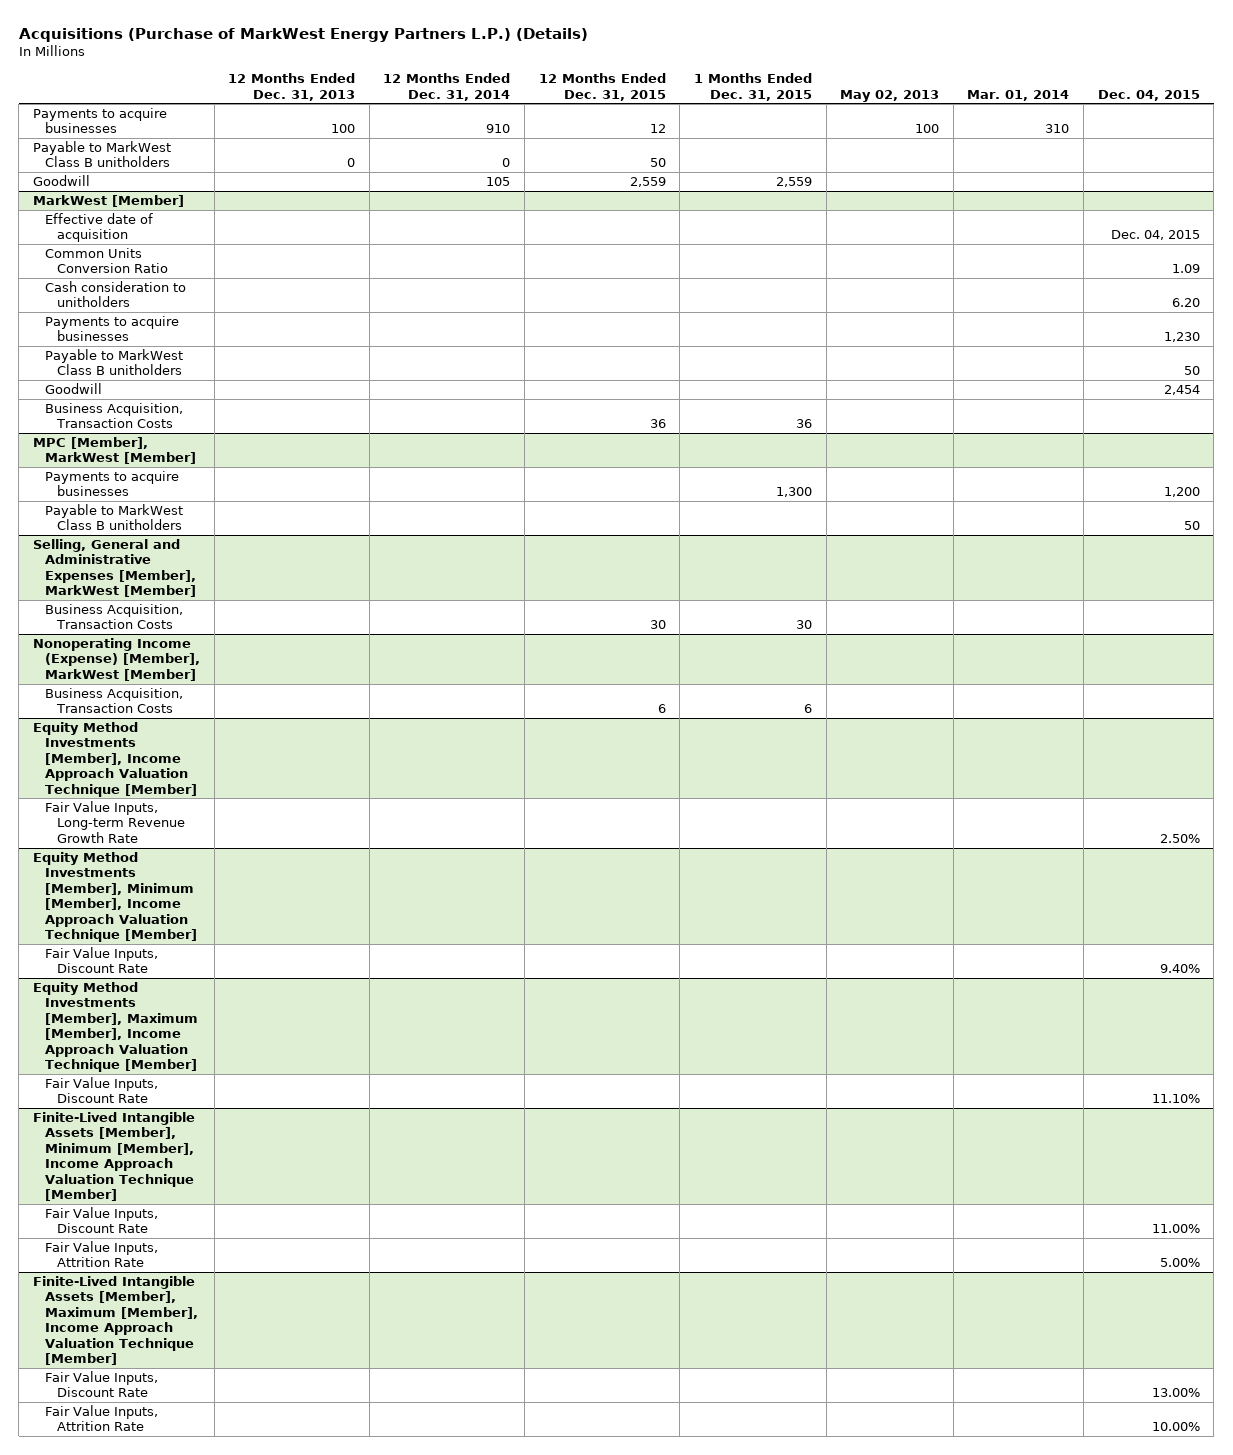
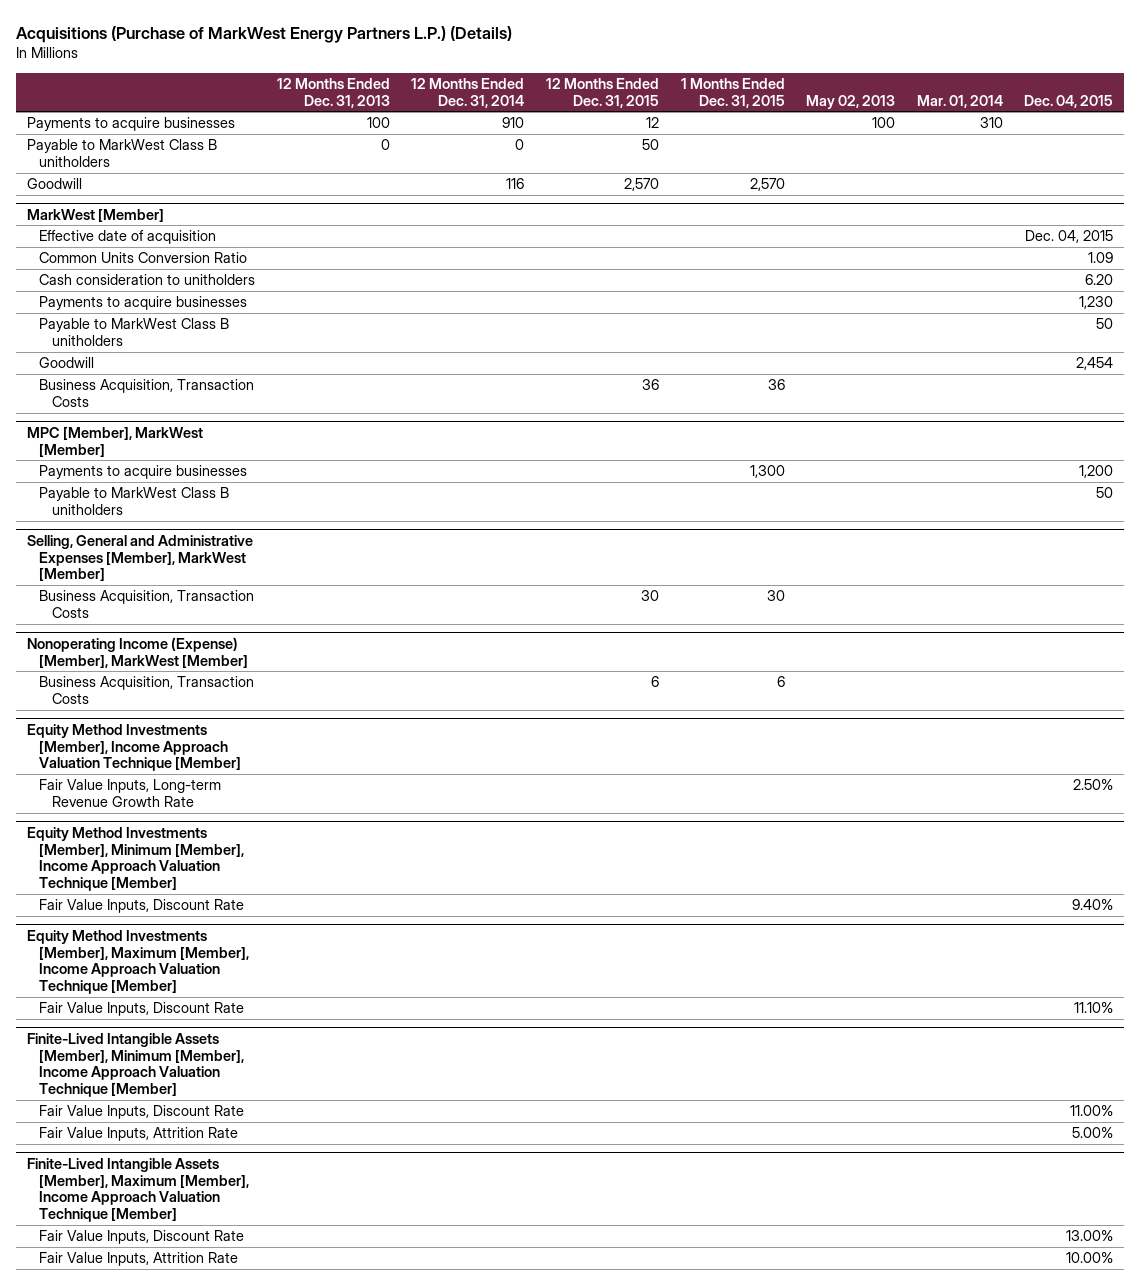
[486,177,511,187] 105 -> [506,178,525,190] 116
[629,177,666,188] 2,559 -> [623,178,659,192] 2,570
[775,177,812,188] 2,559 -> [749,178,785,192] 2,570

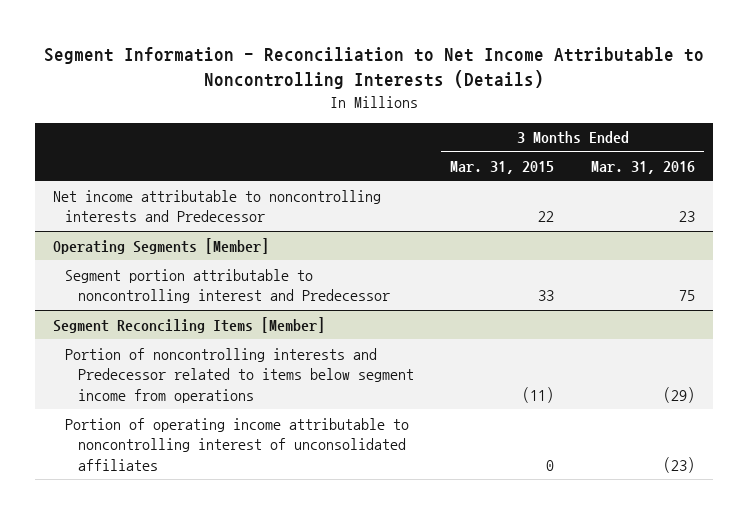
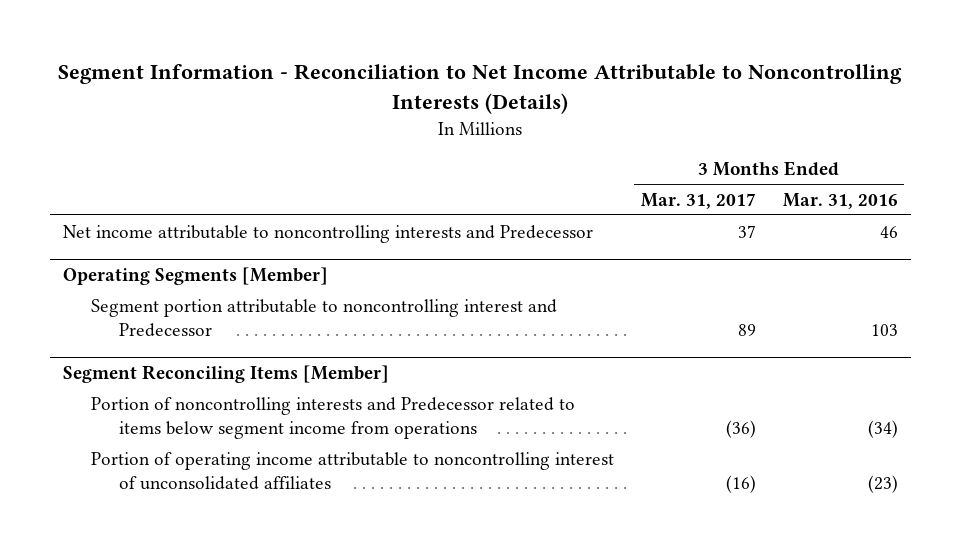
[450,161,555,175] Mar. 31, 2015 -> none
none -> [640,192,756,209] Mar. 31, 2017
[678,211,695,223] 23 -> [879,225,898,238] 46
[678,290,695,302] 75 -> [870,323,898,336] 103
[662,387,695,404] (29) -> [867,419,898,438] (34)

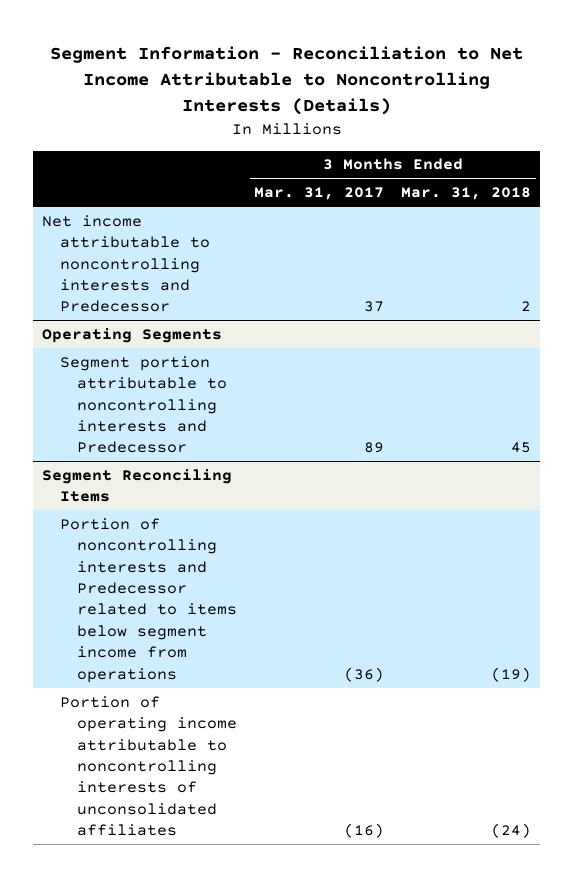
[782,192,898,209] Mar. 31, 2016 -> none
none -> [401,187,532,201] Mar. 31, 2018
[63,266,329,285] Operating Segments [Member] -> [41,327,222,343] Operating Segments
[91,298,558,337] Segment portion attributable to noncontrolling interest and Predecessor -> [59,355,228,454] Segment portion attributable to noncontrolling interests and Predecessor
[63,364,390,383] Segment Reconciling Items [Member] -> [41,468,232,503] Segment Reconciling Items
[91,451,615,490] Portion of operating income attributable to noncontrolling interest of unconsolidated affiliates -> [59,695,238,837] Portion of operating income attributable to noncontrolling interests of unconsolidated affiliates

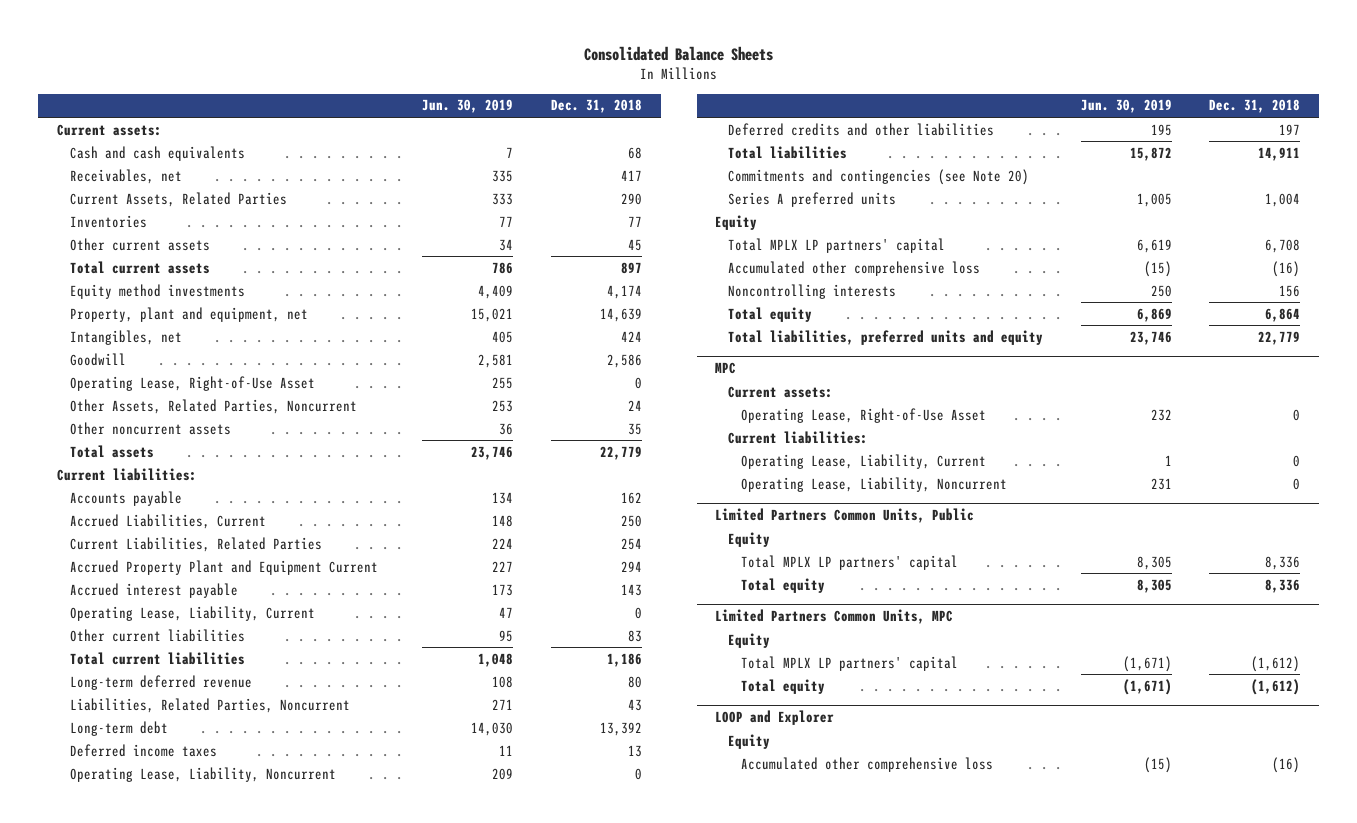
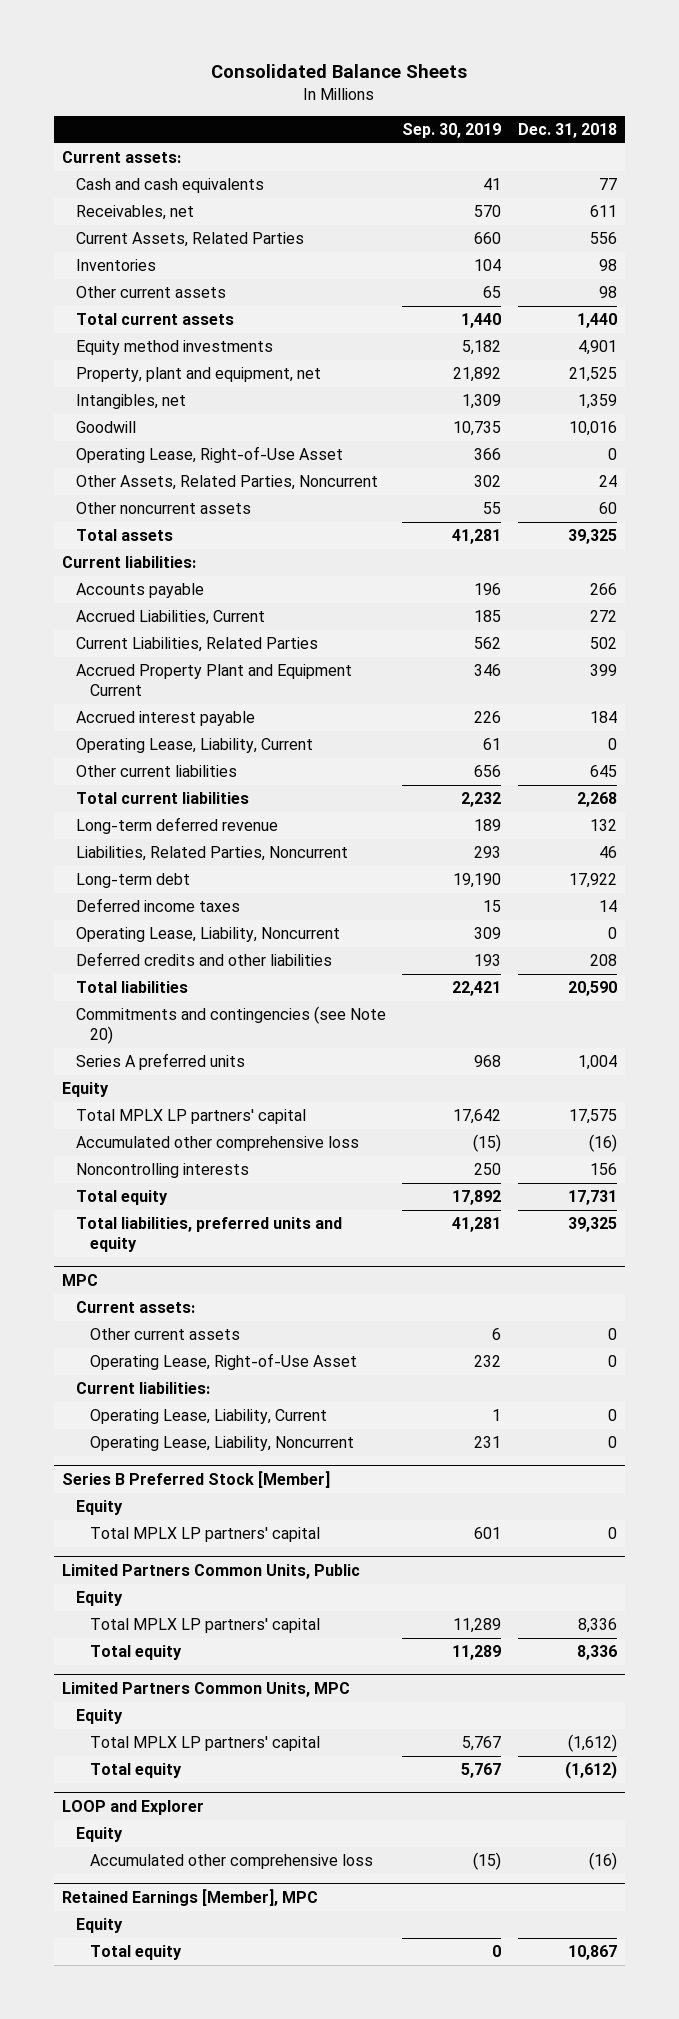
[422,99,514,114] Jun. 30, 2019 -> none
none -> [402,122,502,138] Sep. 30, 2019
[627,146,642,159] 68 -> [598,178,617,191] 77
[620,169,642,181] 417 -> [589,205,617,218] 611
[620,192,642,205] 290 -> [589,232,617,245] 556
[627,215,642,227] 77 -> [598,259,617,272] 98
[627,238,642,251] 45 -> [598,286,617,299] 98
[620,261,642,274] 897 -> [576,313,617,329] 1,440
[606,284,642,299] 4,174 -> [577,340,617,356] 4,901
[599,307,642,322] 14,639 -> [568,367,617,383] 21,525
[620,330,642,342] 424 -> [577,394,617,410] 1,359
[606,353,642,368] 2,586 -> [568,421,617,437] 10,016
[627,422,642,435] 35 -> [598,502,617,515] 60
[599,445,642,460] 22,779 -> [567,529,617,545] 39,325
[620,491,642,504] 162 -> [589,583,617,596] 266
[620,514,642,527] 250 -> [589,610,617,623] 272
[620,537,642,550] 254 -> [589,637,617,650] 502
[620,560,642,572] 294 -> [589,664,617,677] 399
[620,583,642,596] 143 -> [589,711,617,724] 184
[627,629,642,642] 83 -> [589,765,617,778] 645
[606,652,642,667] 1,186 -> [576,792,617,808] 2,268
[627,675,642,688] 80 -> [589,819,617,832] 132
[627,698,642,711] 43 -> [598,846,617,859] 46
[599,721,642,736] 13,392 -> [568,873,617,889] 17,922
[627,744,642,757] 13 -> [598,900,617,913] 14
[1279,123,1301,135] 197 -> [589,954,617,967] 208
[1258,146,1301,161] 14,911 -> [567,981,617,997] 20,590
[1265,238,1301,253] 6,708 -> [568,1109,617,1125] 17,575
[1265,307,1301,322] 6,864 -> [567,1190,617,1206] 17,731
[1258,330,1301,345] 22,779 -> [567,1217,617,1233] 39,325
none -> [90,1328,241,1341] Other current assets
none -> [61,1471,330,1489] Series B Preferred Stock [Member]
none -> [76,1500,124,1516] Equity
none -> [90,1527,321,1543] Total MPLX LP partners' capital
none -> [61,1889,318,1907] Retained Earnings [Member], MPC
none -> [76,1918,124,1934] Equity
none -> [90,1945,183,1961] Total equity

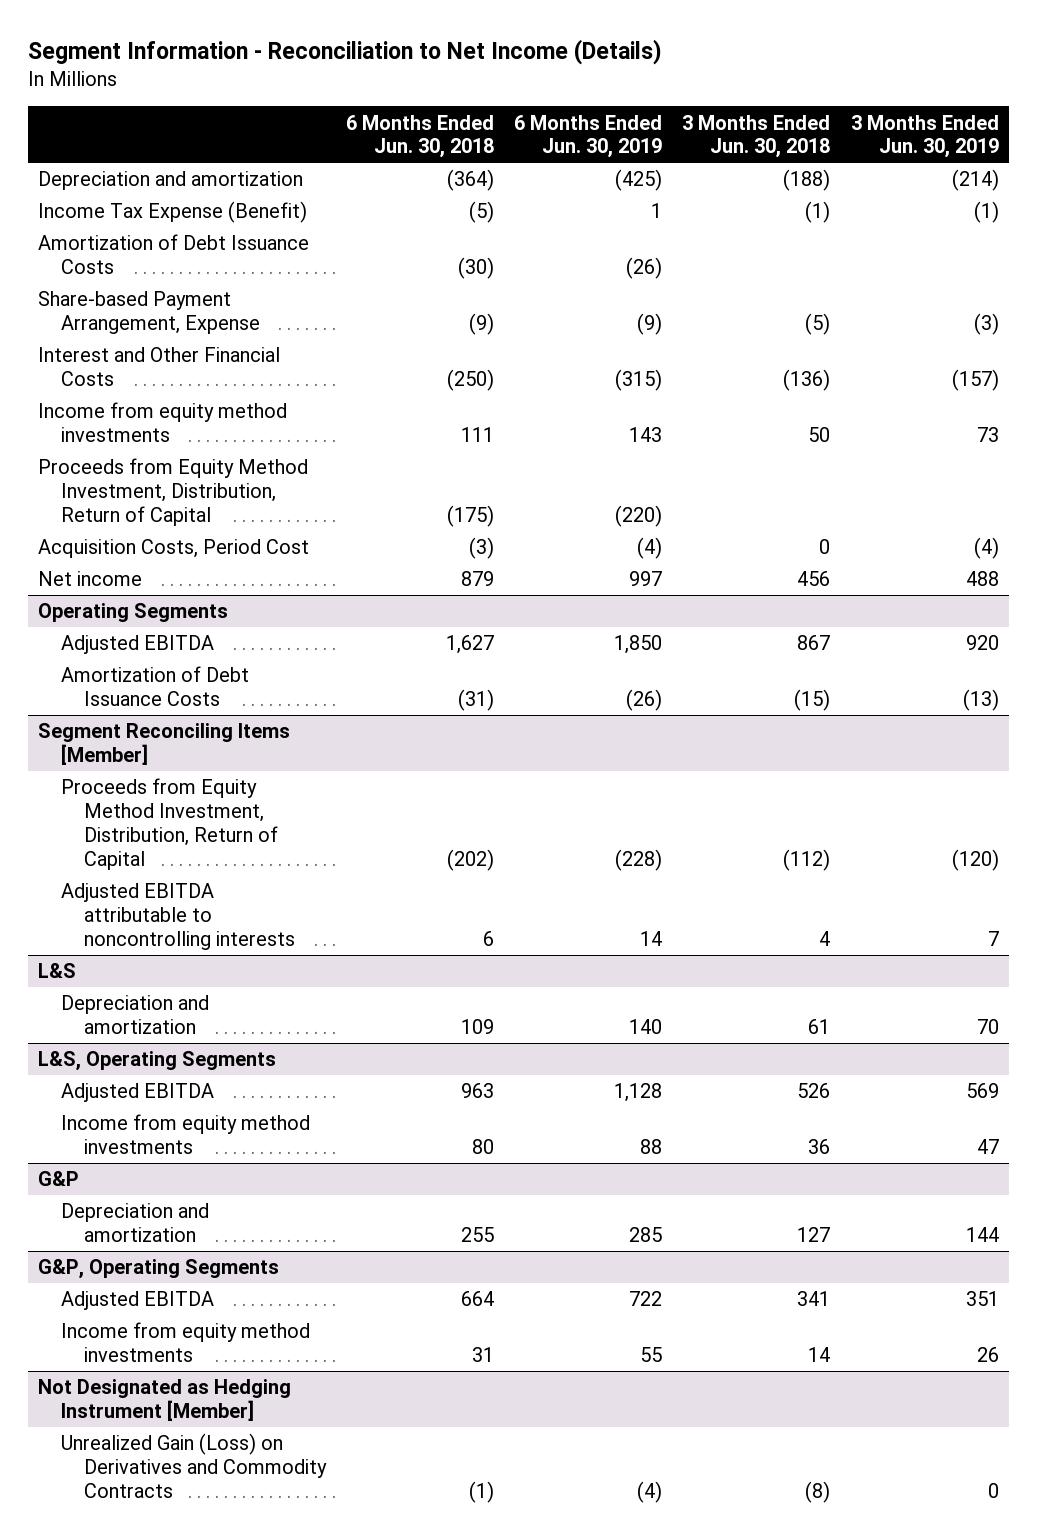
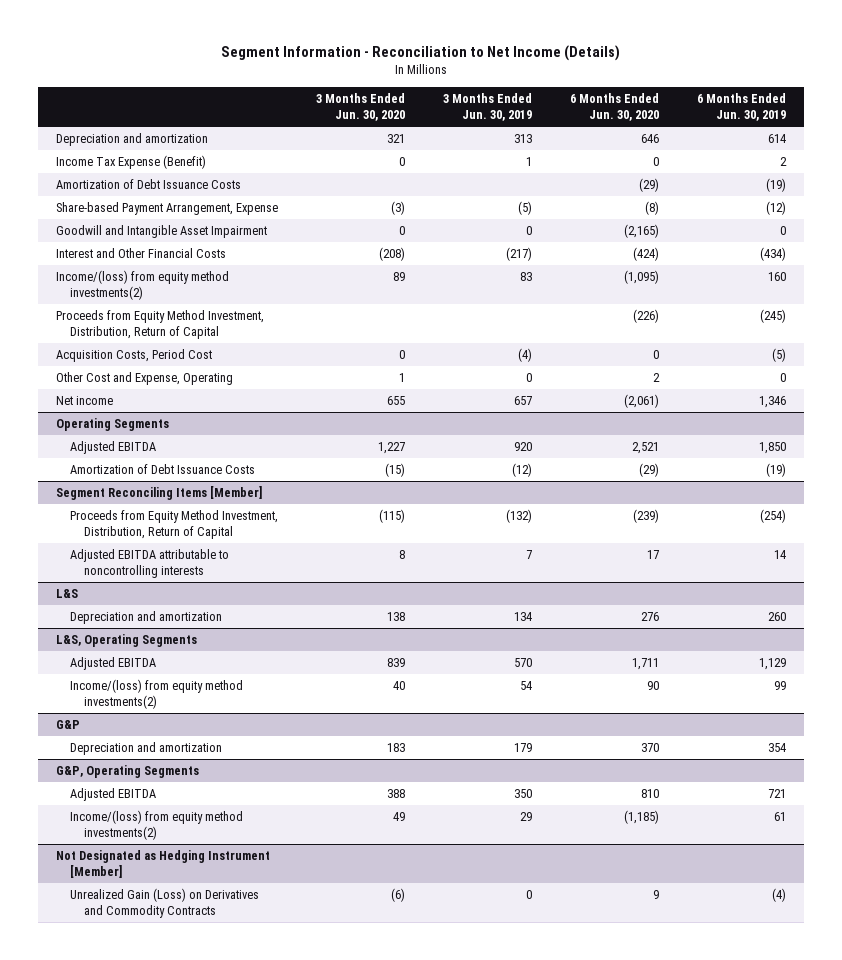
[345,114,494,159] 6 Months Ended Jun. 30, 2018 -> none
[682,114,831,159] 3 Months Ended Jun. 30, 2018 -> none
none -> [316,92,406,121] 3 Months Ended Jun. 30, 2020
none -> [569,92,659,121] 6 Months Ended Jun. 30, 2020
[615,169,663,192] (425) -> [767,134,786,144] 614
[951,169,999,192] (214) -> [514,134,533,144] 313
[651,203,663,219] 1 -> [779,157,787,167] 2
[973,201,999,224] (1) -> [526,157,533,167] 1
[626,257,663,280] (26) -> [765,178,786,193] (19)
[637,313,663,336] (9) -> [765,201,786,216] (12)
[973,313,999,336] (3) -> [518,201,533,216] (5)
none -> [56,225,268,239] Goodwill and Intangible Asset Impairment
[615,369,663,392] (315) -> [759,247,786,262] (434)
[951,369,999,392] (157) -> [506,247,533,262] (217)
[38,402,288,443] Income from equity method investments -> [56,270,230,301] Income/(loss) from equity method investments(2)
[629,427,663,443] 143 -> [767,272,786,282] 160
[976,427,999,443] 73 -> [520,272,533,282] 83
[615,504,663,527] (220) -> [759,309,786,324] (245)
[637,537,663,560] (4) -> [771,348,786,363] (5)
none -> [56,372,234,386] Other Cost and Expense, Operating
[629,571,663,587] 997 -> [758,396,786,409] 1,346
[965,571,999,587] 488 -> [514,396,533,406] 657
[626,689,663,712] (26) -> [765,463,786,478] (19)
[962,689,999,712] (13) -> [512,463,533,478] (12)
[615,848,663,871] (228) -> [759,509,786,524] (254)
[951,848,999,871] (120) -> [506,509,533,524] (132)
[629,1019,663,1035] 140 -> [767,612,786,622] 260
[976,1019,999,1035] 70 -> [514,612,533,622] 134
[614,1083,663,1103] 1,128 -> [758,658,786,671] 1,129
[965,1083,999,1099] 569 -> [514,658,533,668] 570
[60,1114,310,1155] Income from equity method investments -> [70,679,244,710] Income/(loss) from equity method investments(2)
[640,1139,663,1155] 88 -> [773,681,786,691] 99
[976,1139,999,1155] 47 -> [520,681,533,691] 54
[629,1227,663,1243] 285 -> [767,743,786,753] 354
[965,1227,999,1243] 144 -> [514,743,533,753] 179
[629,1291,663,1307] 722 -> [767,789,786,799] 721
[965,1291,999,1307] 351 -> [514,789,533,799] 350
[60,1322,310,1363] Income from equity method investments -> [70,810,244,841] Income/(loss) from equity method investments(2)
[640,1347,663,1363] 55 -> [773,812,786,822] 61
[976,1347,999,1363] 26 -> [520,812,533,822] 29

